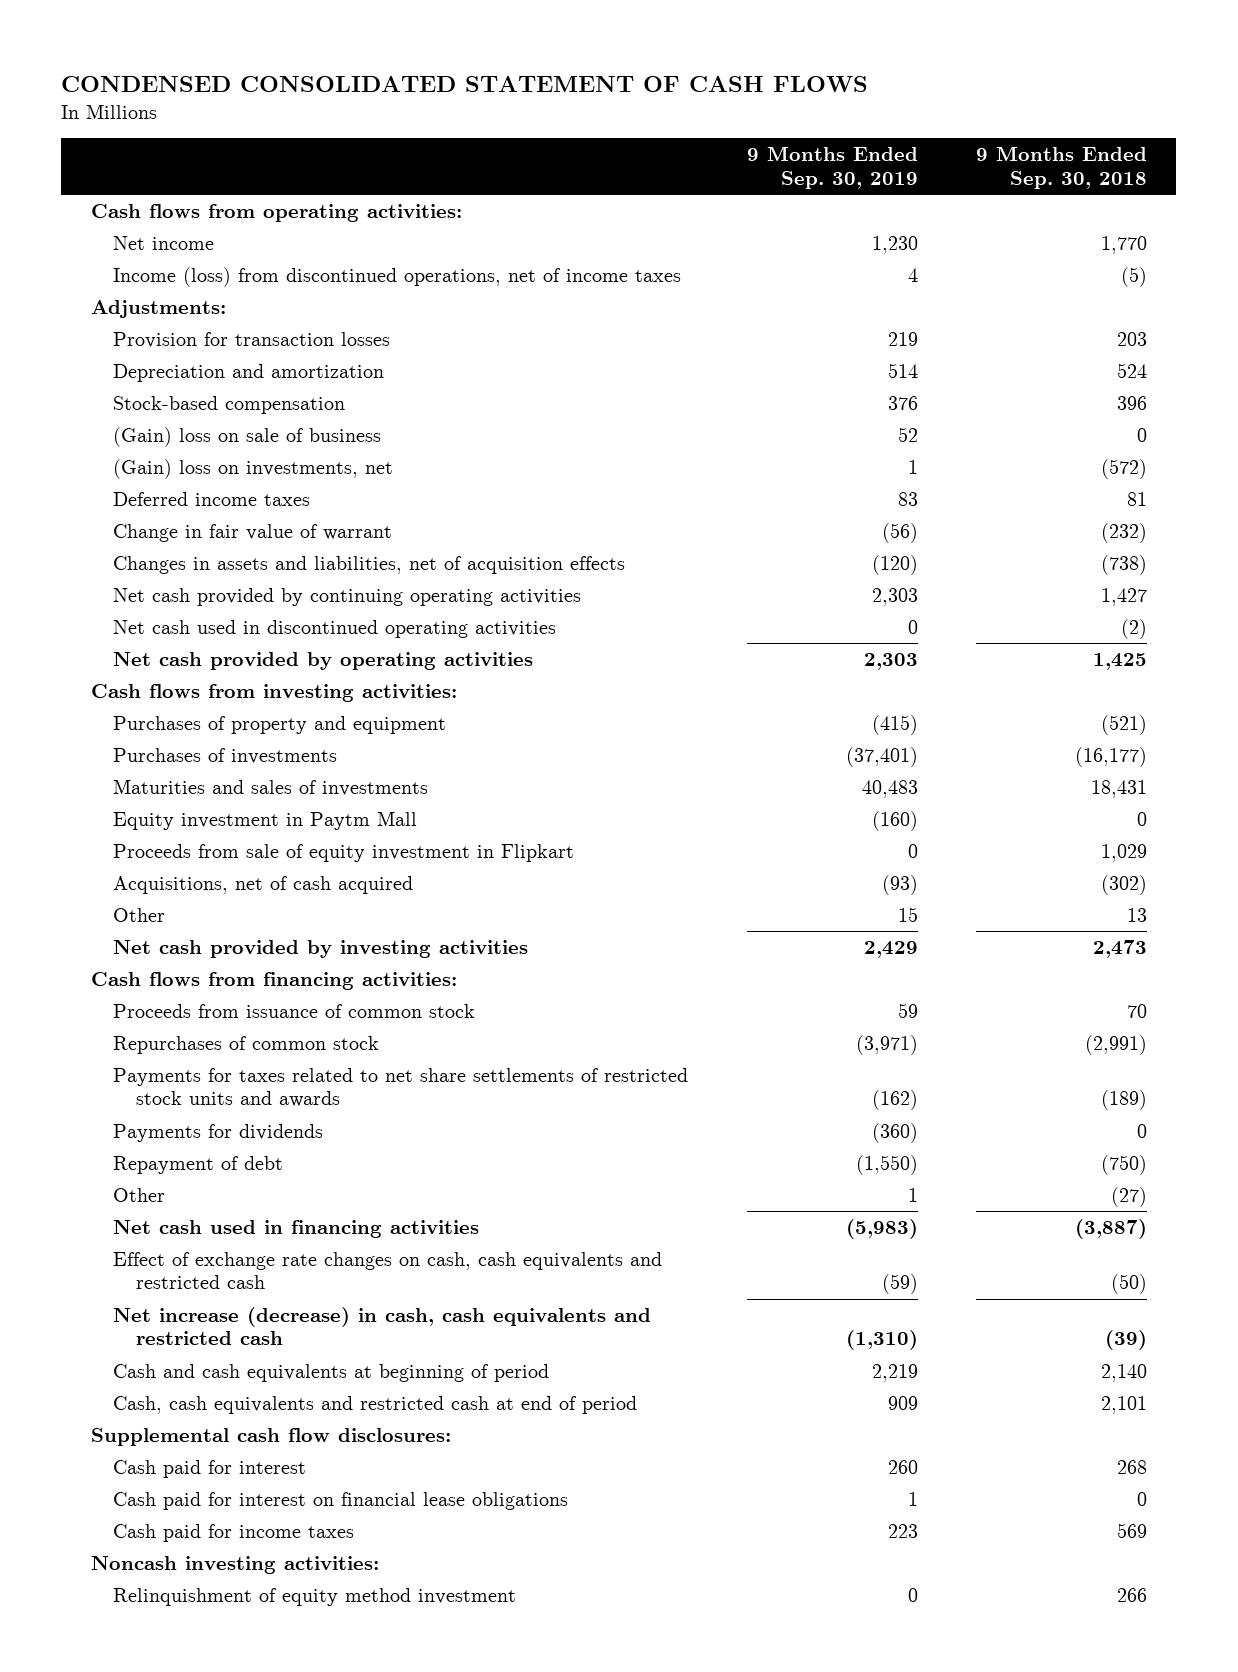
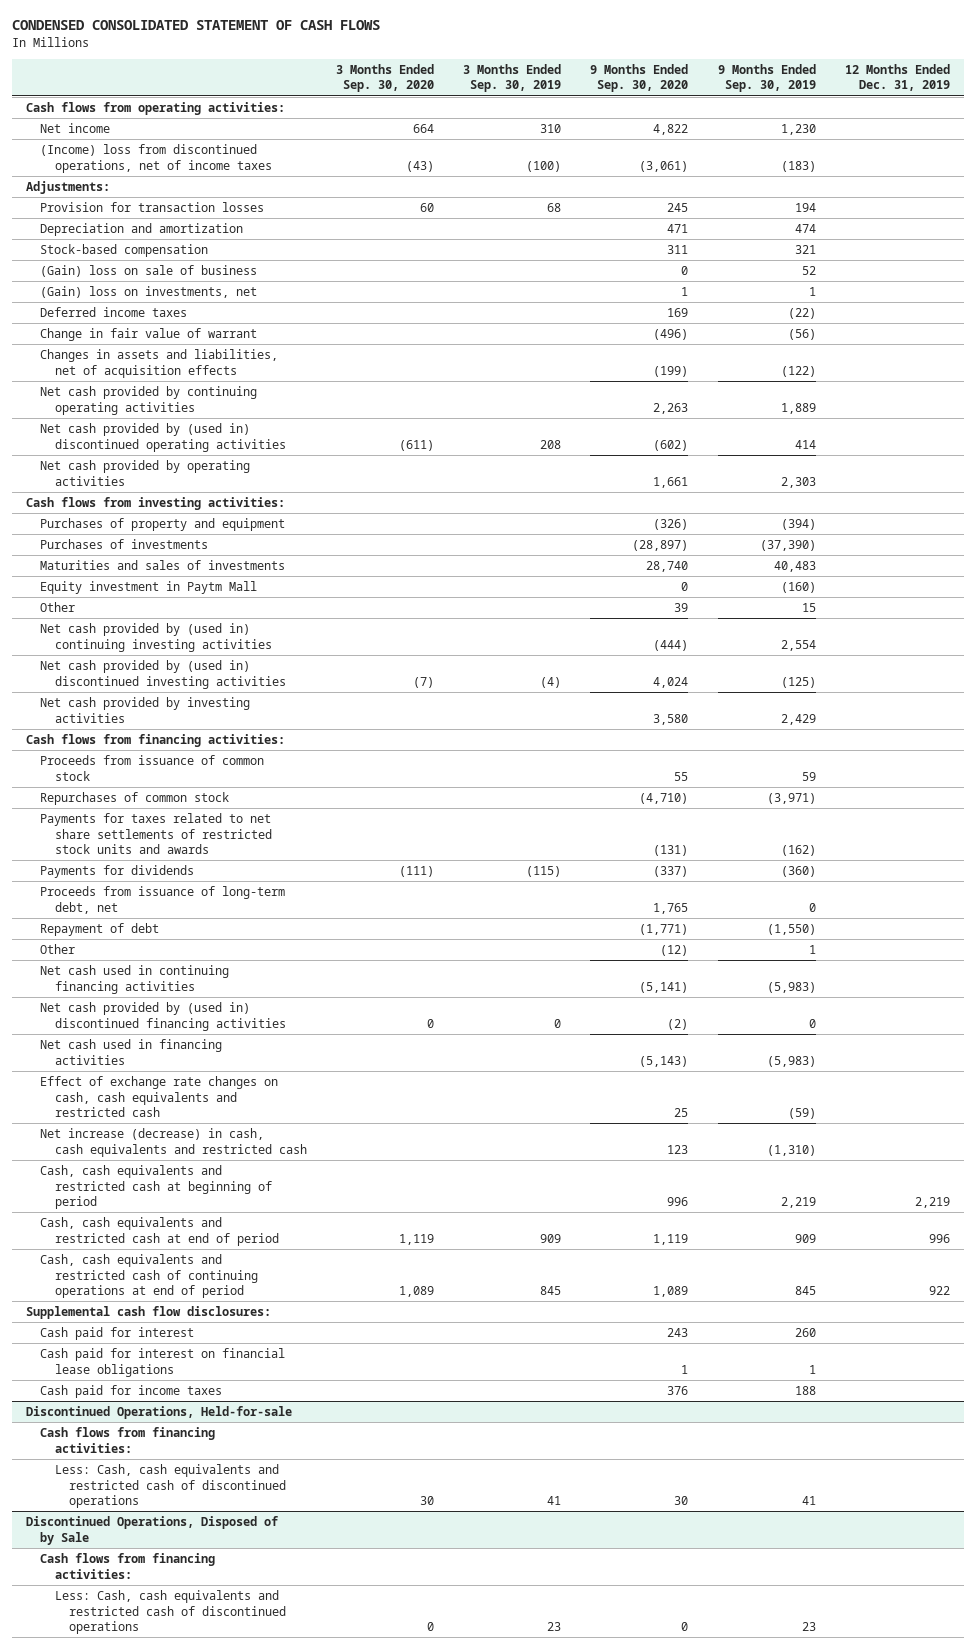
[976,146,1148,189] 9 Months Ended Sep. 30, 2018 -> none
none -> [336,63,435,93] 3 Months Ended Sep. 30, 2020
none -> [463,63,562,93] 3 Months Ended Sep. 30, 2019
none -> [590,63,689,93] 9 Months Ended Sep. 30, 2020
none -> [844,63,950,92] 12 Months Ended Dec. 31, 2019
[113,266,682,287] Income (loss) from discontinued operations, net of income taxes -> [40,143,272,173] (Income) loss from discontinued operations, net of income taxes
[907,267,918,282] 4 -> [780,160,816,172] (183)
[887,331,918,346] 219 -> [794,202,816,212] 194
[887,362,918,378] 514 -> [794,223,816,233] 474
[887,395,918,410] 376 -> [794,244,816,254] 321
[897,491,918,506] 83 -> [787,307,816,319] (22)
[871,554,918,575] (120) -> [780,365,816,377] (122)
[871,587,918,606] 2,303 -> [780,402,816,414] 1,889
[113,619,557,638] Net cash used in discontinued operating activities -> [40,422,286,452] Net cash provided by (used in) discontinued operating activities
[907,619,918,634] 0 -> [794,439,816,449] 414
[871,714,918,735] (415) -> [780,518,816,530] (394)
[845,746,918,767] (37,401) -> [759,539,816,551] (37,390)
[113,843,575,862] Proceeds from sale of equity investment in Flipkart -> none
[113,875,414,894] Acquisitions, net of cash acquired -> none
none -> [40,622,272,652] Net cash provided by (used in) continuing investing activities
none -> [40,659,286,689] Net cash provided by (used in) discontinued investing activities
none -> [40,885,286,914] Proceeds from issuance of long-term debt, net
none -> [40,964,230,994] Net cash used in continuing financing activities
none -> [40,1001,286,1031] Net cash provided by (used in) discontinued financing activities
[113,1363,550,1382] Cash and cash equivalents at beginning of period -> [40,1164,272,1210] Cash, cash equivalents and restricted cash at beginning of period
none -> [40,1253,258,1299] Cash, cash equivalents and restricted cash of continuing operations at end of period
[90,1555,379,1574] Noncash investing activities: -> none
[113,1587,517,1606] Relinquishment of equity method investment -> none
[887,1523,918,1538] 223 -> [794,1385,816,1395] 188
none -> [26,1405,293,1419] Discontinued Operations, Held-for-sale
none -> [40,1426,216,1453] Cash flows from financing activities:
none -> [54,1463,287,1509] Less: Cash, cash equivalents and restricted cash of discontinued operations
none -> [26,1515,279,1545] Discontinued Operations, Disposed of by Sale
none -> [40,1552,216,1579] Cash flows from financing activities:
none -> [54,1589,287,1635] Less: Cash, cash equivalents and restricted cash of discontinued operations

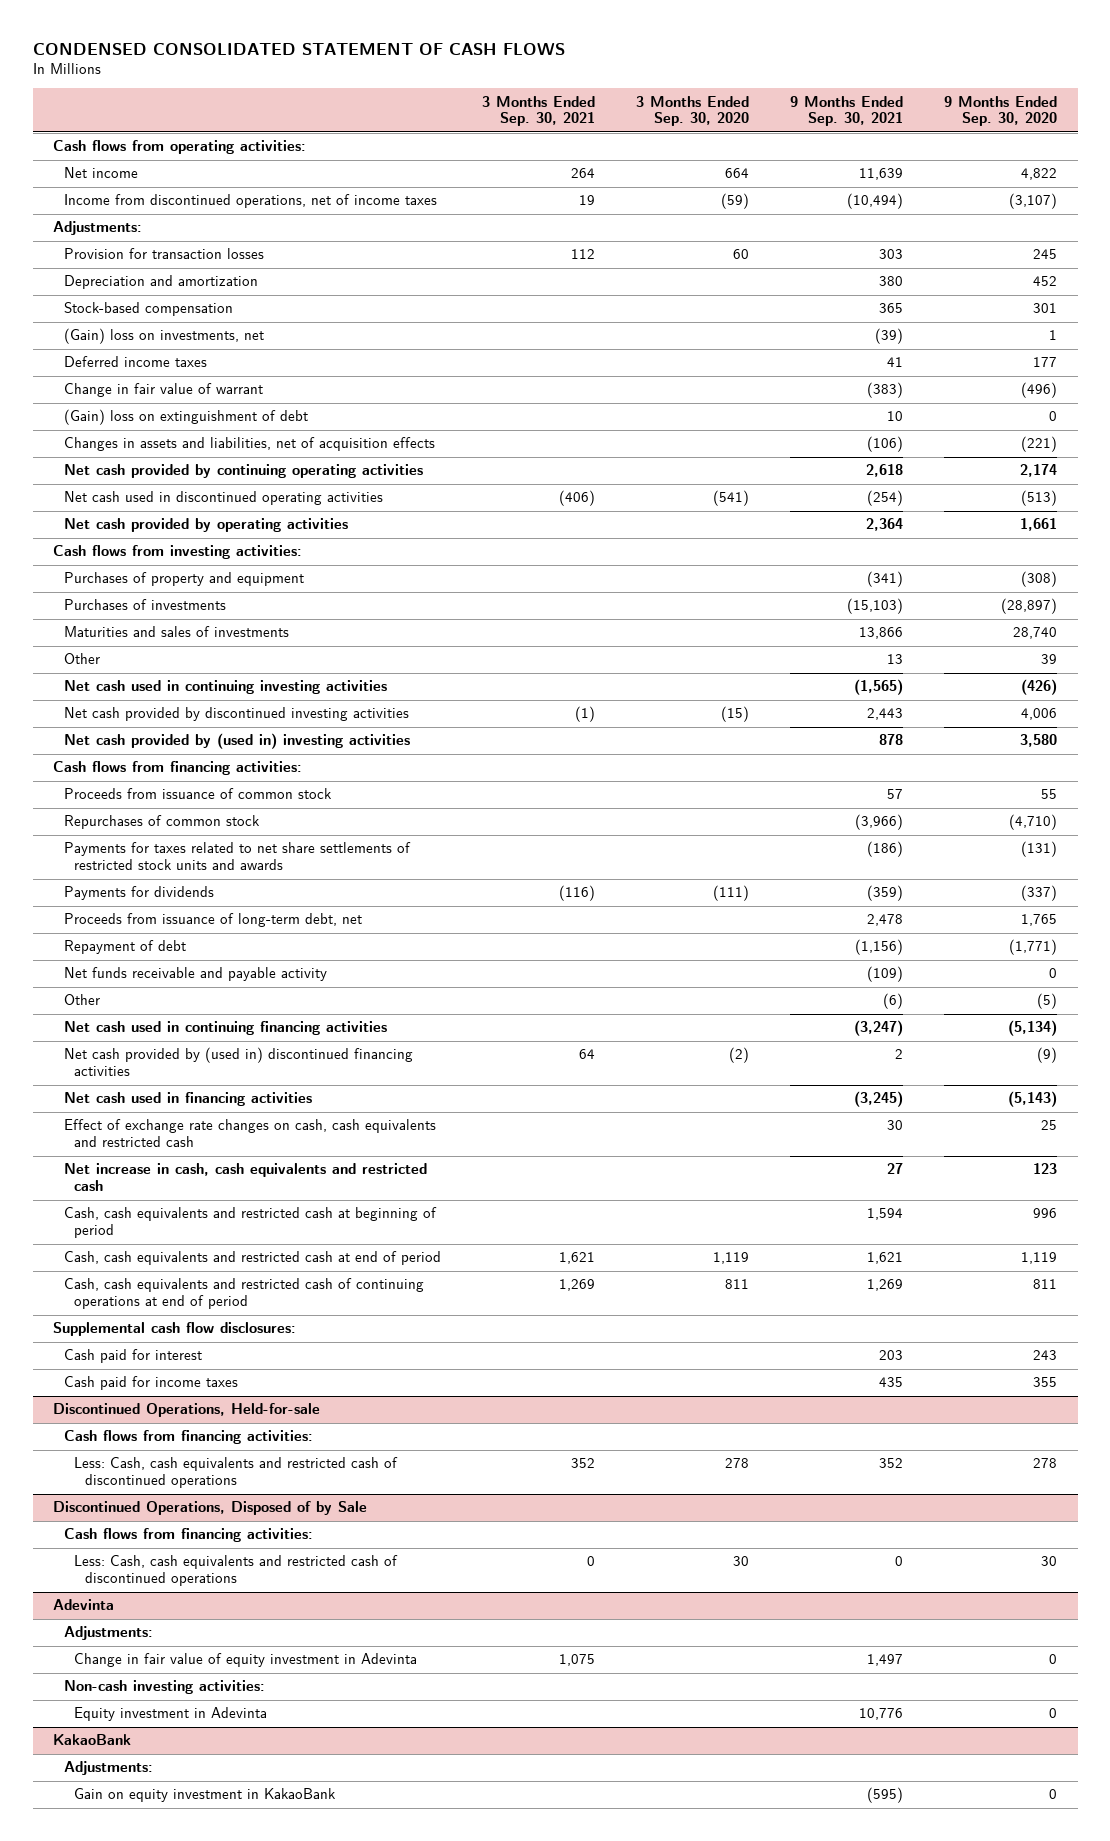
[463,63,562,93] 3 Months Ended Sep. 30, 2019 -> none
[717,63,816,93] 9 Months Ended Sep. 30, 2019 -> none
[844,63,950,92] 12 Months Ended Dec. 31, 2019 -> none
none -> [481,95,595,127] 3 Months Ended Sep. 30, 2021
none -> [790,95,904,127] 9 Months Ended Sep. 30, 2021
[40,143,272,173] (Income) loss from discontinued operations, net of income taxes -> [63,194,437,209] Income from discontinued operations, net of income taxes
[406,160,435,172] (43) -> [720,193,749,210] (59)
[639,160,689,172] (3,061) -> [1009,193,1058,210] (3,107)
[40,264,258,277] (Gain) loss on sale of business -> none
[667,223,689,233] 471 -> [1033,276,1058,287] 452
[667,244,689,254] 311 -> [1033,303,1058,314] 301
[667,307,689,317] 169 -> [1033,357,1058,368] 177
none -> [63,409,308,426] (Gain) loss on extinguishment of debt
[653,365,689,377] (199) -> [1021,436,1058,453] (221)
[653,402,689,414] 2,263 -> [1020,464,1058,478] 2,174
[40,422,286,452] Net cash provided by (used in) discontinued operating activities -> [63,491,383,506] Net cash used in discontinued operating activities
[399,439,435,451] (611) -> [712,490,749,507] (541)
[653,439,689,451] (602) -> [1021,490,1058,507] (513)
[653,518,689,530] (326) -> [1021,571,1058,588] (308)
[40,580,258,594] Equity investment in Paytm Mall -> none
[40,622,272,652] Net cash provided by (used in) continuing investing activities -> [63,680,387,695] Net cash used in continuing investing activities
[653,639,689,651] (444) -> [1021,679,1058,696] (426)
[40,659,286,689] Net cash provided by (used in) discontinued investing activities -> [63,707,409,722] Net cash provided by discontinued investing activities
[413,676,435,688] (7) -> [720,706,749,723] (15)
[653,676,689,688] 4,024 -> [1021,708,1058,721] 4,006
[40,696,251,723] Net cash provided by investing activities -> [63,733,410,750] Net cash provided by (used in) investing activities
none -> [63,967,327,982] Net funds receivable and payable activity
[660,944,689,956] (12) -> [1037,993,1058,1010] (5)
[639,981,689,993] (5,141) -> [1008,1020,1058,1037] (5,134)
[427,1018,435,1028] 0 -> [728,1047,749,1064] (2)
[667,1018,689,1030] (2) -> [1037,1047,1058,1064] (9)
[40,1127,307,1157] Net increase (decrease) in cash, cash equivalents and restricted cash -> [63,1163,427,1192] Net increase in cash, cash equivalents and restricted cash
[399,1286,435,1298] 1,089 -> [724,1279,749,1290] 811
[653,1286,689,1298] 1,089 -> [1033,1279,1058,1290] 811
[40,1347,286,1377] Cash paid for interest on financial lease obligations -> none
[667,1385,689,1395] 376 -> [1033,1377,1058,1388] 355
[420,1496,435,1506] 30 -> [724,1458,749,1469] 278
[674,1496,689,1506] 30 -> [1033,1458,1058,1469] 278
[427,1622,435,1632] 0 -> [732,1556,749,1567] 30
[681,1622,689,1632] 0 -> [1041,1556,1058,1567] 30
none -> [53,1599,115,1611] Adevinta
none -> [63,1626,153,1641] Adjustments:
none -> [74,1653,418,1668] Change in fair value of equity investment in Adevinta
none -> [63,1680,265,1695] Non-cash investing activities:
none -> [74,1707,268,1722] Equity investment in Adevinta
none -> [53,1734,132,1746] KakaoBank
none -> [63,1761,153,1776] Adjustments:
none -> [74,1788,337,1803] Gain on equity investment in KakaoBank

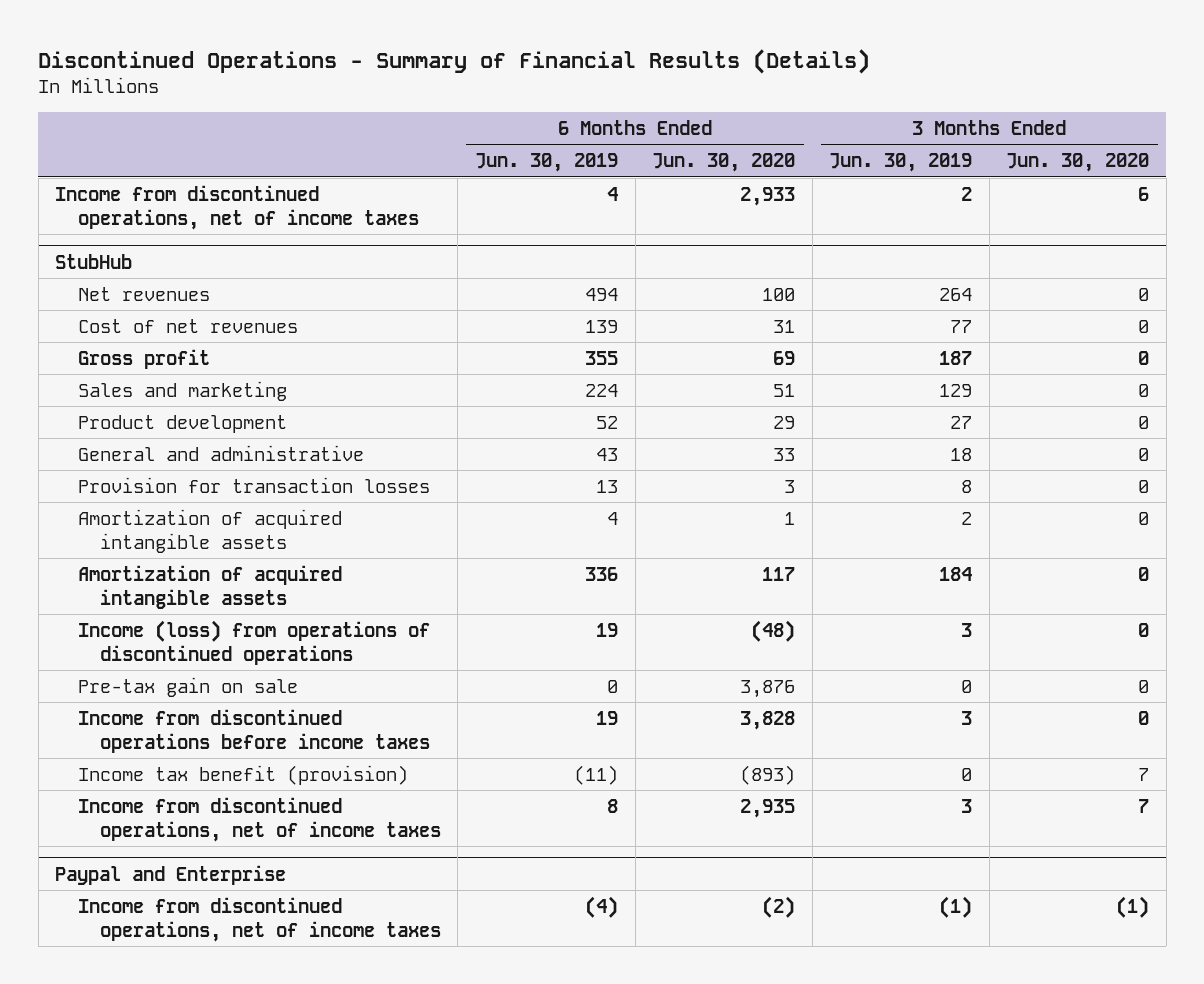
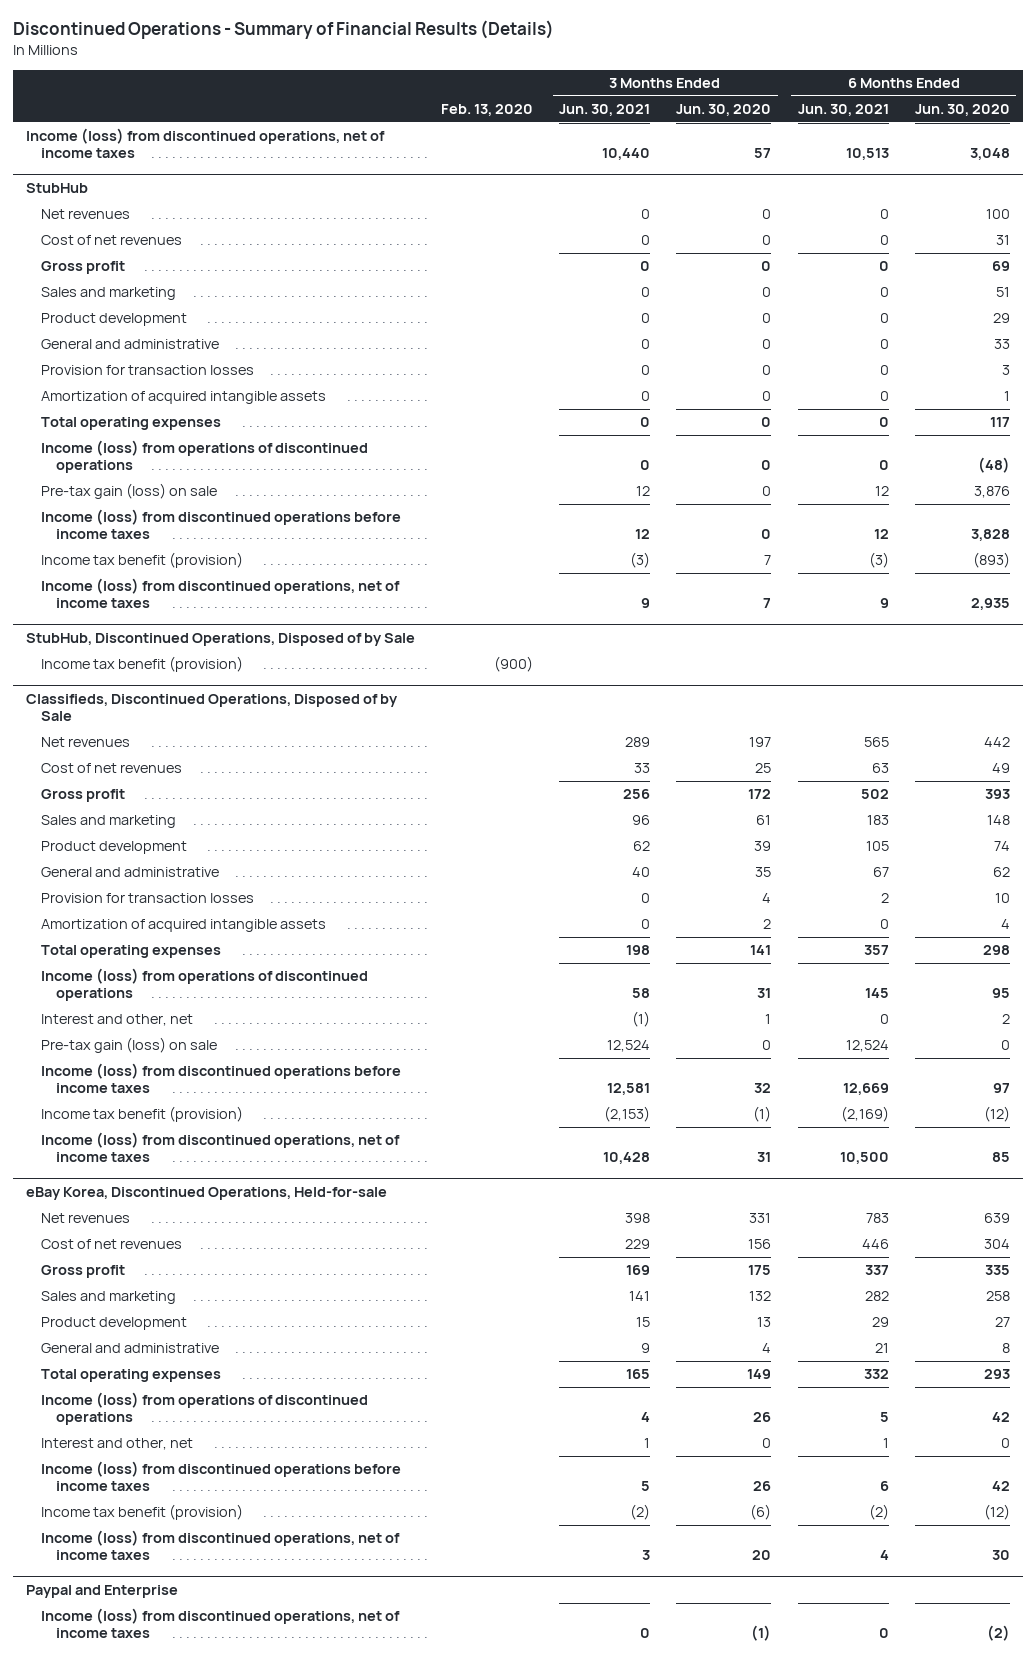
[475,153,619,173] Jun. 30, 2019 -> none
[829,153,973,173] Jun. 30, 2019 -> none
none -> [441,104,534,117] Feb. 13, 2020
none -> [559,104,651,117] Jun. 30, 2021
none -> [797,104,889,117] Jun. 30, 2021
[55,184,419,230] Income from discontinued operations, net of income taxes -> [25,128,385,159] Income (loss) from discontinued operations, net of income taxes
[740,186,796,206] 2,933 -> [969,148,1010,161] 3,048
[1138,186,1150,201] 6 -> [754,148,772,159] 57
[77,564,342,609] Amortization of acquired intangible assets -> [40,417,221,431] Total operating expenses
[77,676,298,697] Pre-tax gain on sale -> [40,483,217,500] Pre-tax gain (loss) on sale
[77,708,430,753] Income from discontinued operations before income taxes -> [40,509,401,540] Income (loss) from discontinued operations before income taxes
[77,796,441,842] Income from discontinued operations, net of income taxes -> [40,578,400,609] Income (loss) from discontinued operations, net of income taxes
none -> [25,632,415,646] StubHub, Discontinued Operations, Disposed of by Sale
none -> [40,656,243,673] Income tax benefit (provision)
none -> [25,693,398,721] Classifieds, Discontinued Operations, Disposed of by Sale
none -> [40,737,130,748] Net revenues
none -> [40,763,182,774] Cost of net revenues
none -> [40,789,125,803] Gross profit
none -> [40,815,176,829] Sales and marketing
none -> [40,841,187,855] Product development
none -> [40,867,219,878] General and administrative
none -> [40,893,254,904] Provision for transaction losses
none -> [40,919,326,933] Amortization of acquired intangible assets
none -> [40,945,221,959] Total operating expenses
none -> [40,968,368,1002] Income (loss) from operations of discontinued operations
none -> [40,1014,193,1027] Interest and other, net
none -> [40,1037,217,1054] Pre-tax gain (loss) on sale
none -> [40,1063,401,1094] Income (loss) from discontinued operations before income taxes
none -> [40,1106,243,1123] Income tax benefit (provision)
none -> [40,1132,400,1163] Income (loss) from discontinued operations, net of income taxes
none -> [25,1186,387,1200] eBay Korea, Discontinued Operations, Held-for-sale
none -> [40,1213,130,1224] Net revenues
none -> [40,1239,182,1250] Cost of net revenues
none -> [40,1265,125,1279] Gross profit
none -> [40,1291,176,1305] Sales and marketing
none -> [40,1317,187,1331] Product development
none -> [40,1343,219,1354] General and administrative
none -> [40,1369,221,1383] Total operating expenses
none -> [40,1392,368,1426] Income (loss) from operations of discontinued operations
none -> [40,1438,193,1451] Interest and other, net
none -> [40,1461,401,1492] Income (loss) from discontinued operations before income taxes
none -> [40,1504,243,1521] Income tax benefit (provision)
none -> [40,1530,400,1561] Income (loss) from discontinued operations, net of income taxes
[77,896,441,942] Income from discontinued operations, net of income taxes -> [40,1608,400,1639] Income (loss) from discontinued operations, net of income taxes

